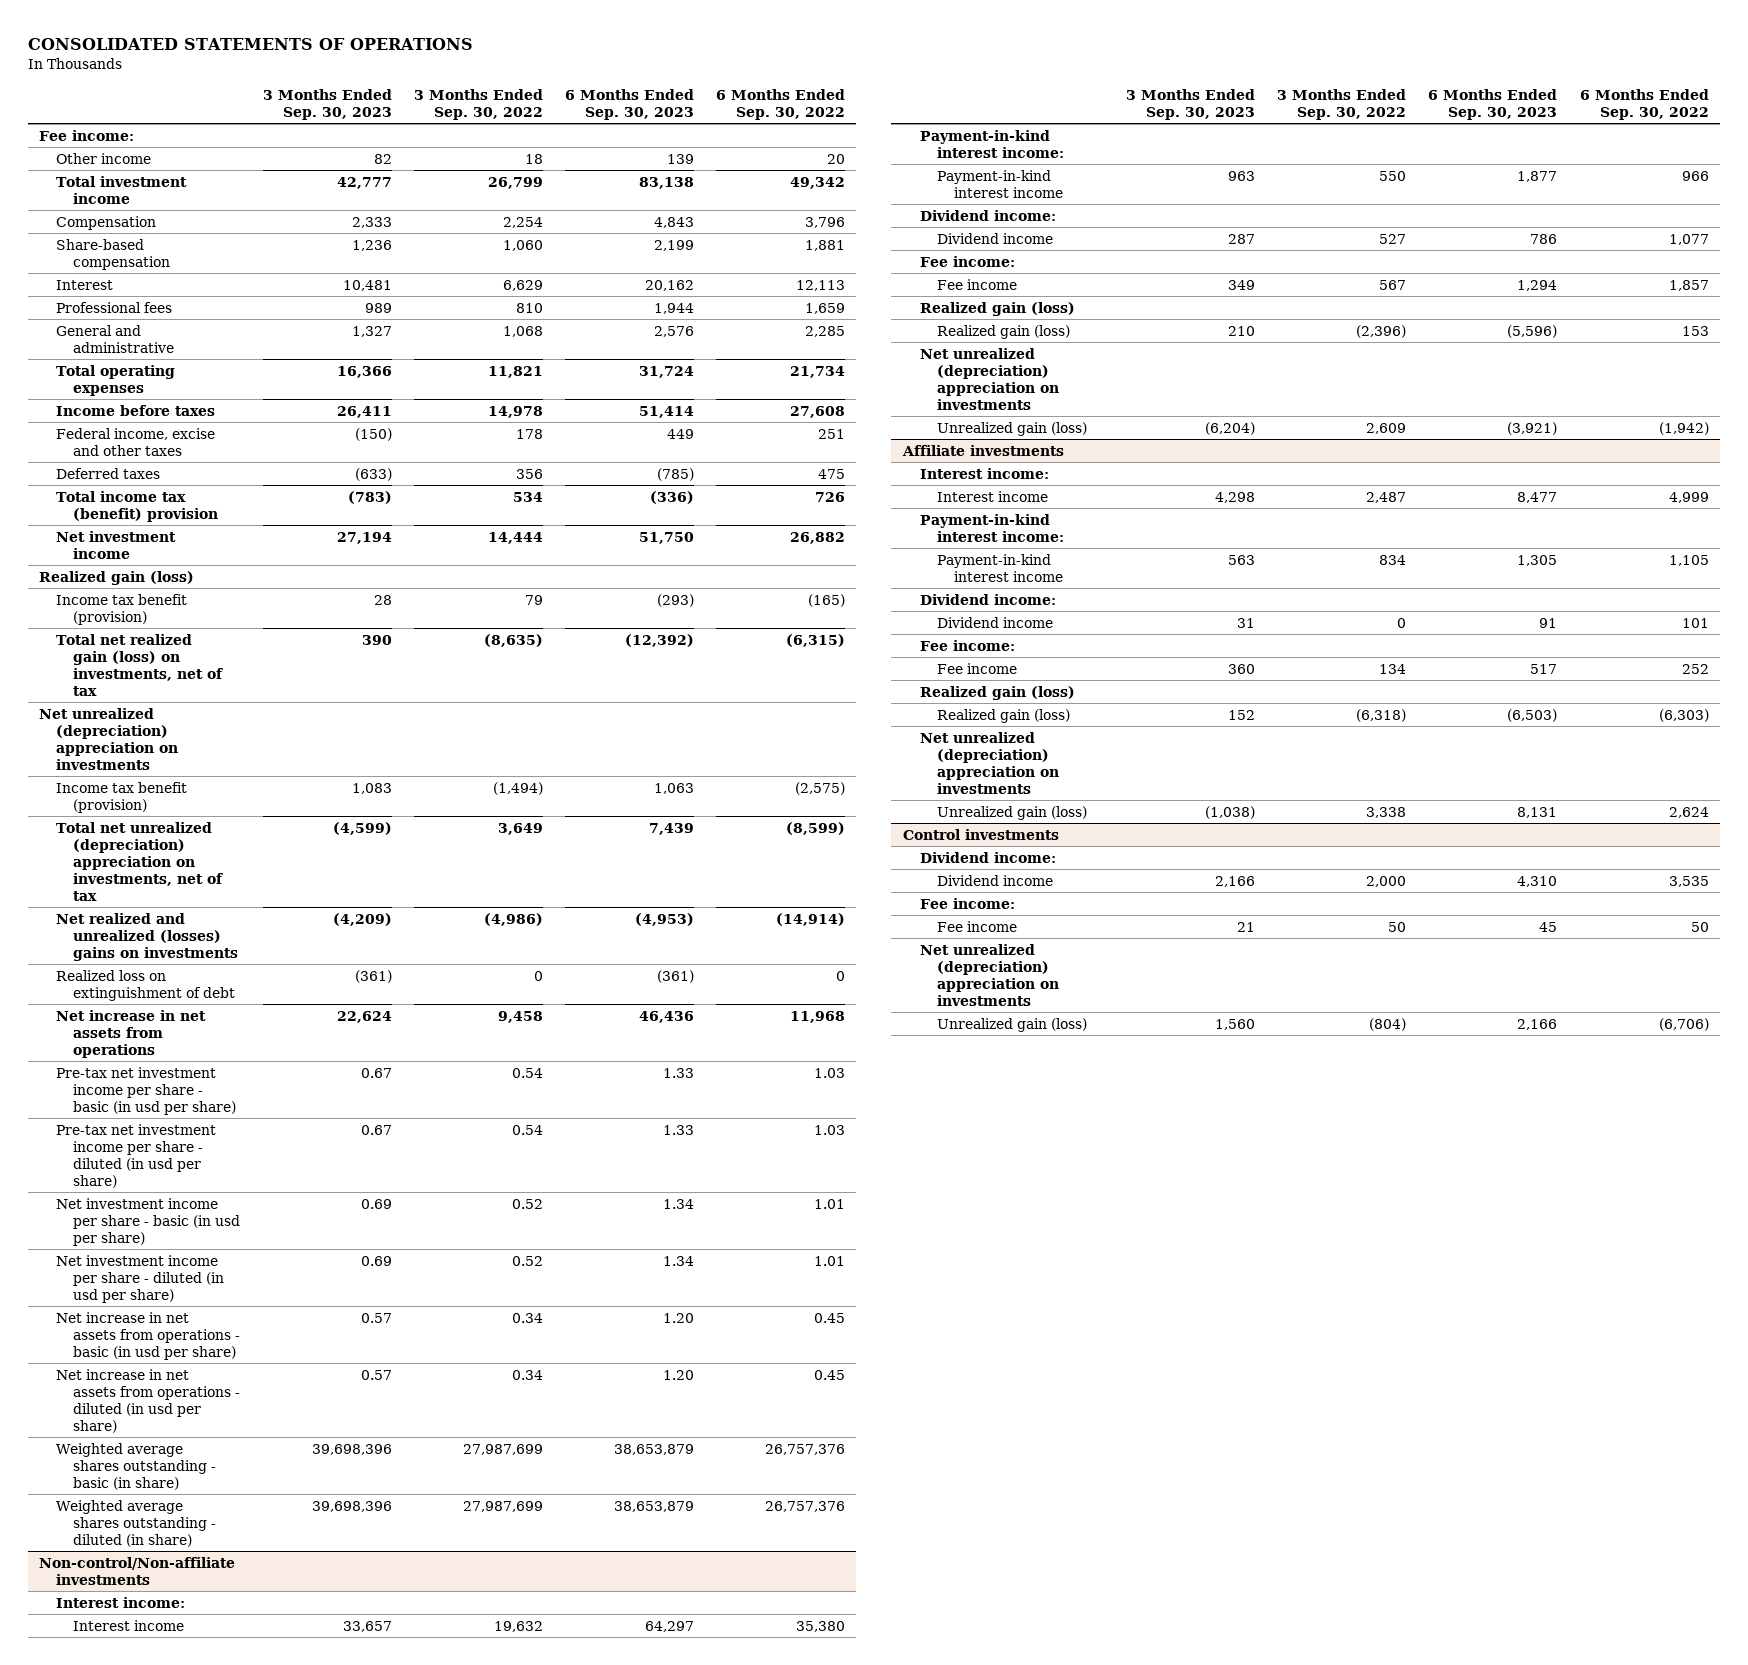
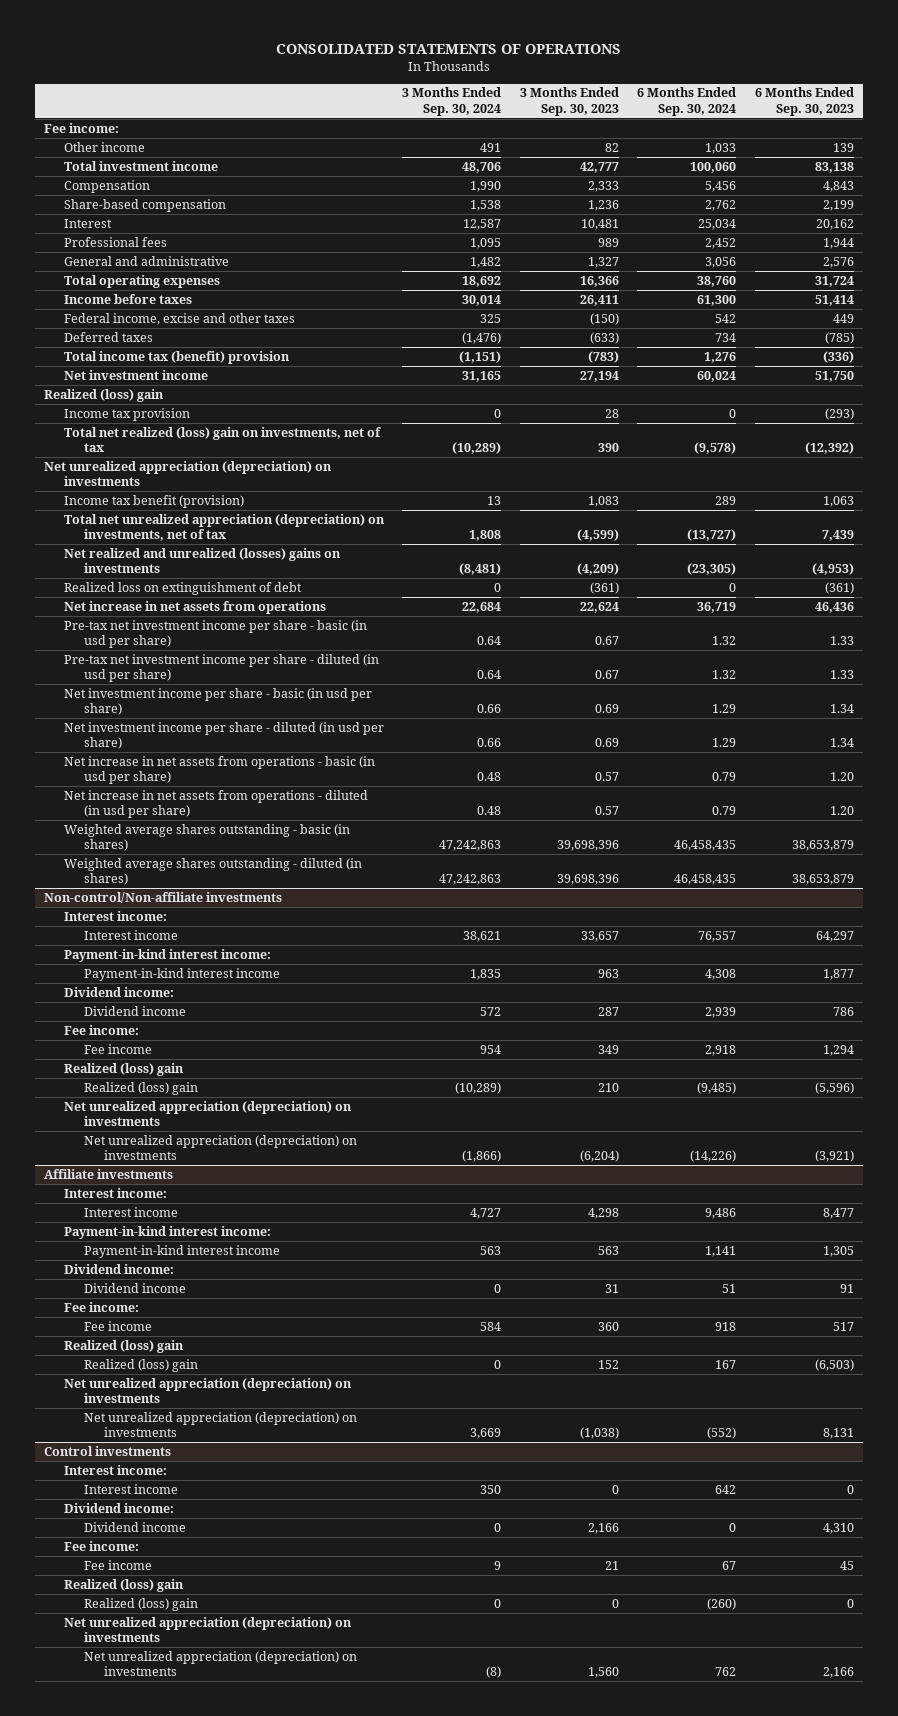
[413,88,543,120] 3 Months Ended Sep. 30, 2022 -> none
[716,88,846,120] 6 Months Ended Sep. 30, 2022 -> none
none -> [402,87,502,117] 3 Months Ended Sep. 30, 2024
none -> [637,87,737,117] 6 Months Ended Sep. 30, 2024
[39,570,195,585] Realized gain (loss) -> [43,388,164,402] Realized (loss) gain
[56,593,188,625] Income tax benefit (provision) -> [63,407,190,421] Income tax provision
[56,633,224,696] Total net realized gain (loss) on investments, net of tax -> [63,426,382,453] Total net realized (loss) gain on investments, net of tax
[39,707,179,770] Net unrealized (depreciation) appreciation on investments -> [43,460,332,487] Net unrealized appreciation (depreciation) on investments
[56,821,224,902] Total net unrealized (depreciation) appreciation on investments, net of tax -> [63,513,385,542] Total net unrealized appreciation (depreciation) on investments, net of tax
[56,1442,217,1490] Weighted average shares outstanding - basic (in share) -> [63,823,350,852] Weighted average shares outstanding - basic (in shares)
[56,1499,217,1547] Weighted average shares outstanding - diluted (in share) -> [63,857,362,886] Weighted average shares outstanding - diluted (in shares)
[919,301,1075,316] Realized gain (loss) -> [63,1062,184,1076] Realized (loss) gain
[936,324,1070,339] Realized gain (loss) -> [83,1081,198,1095] Realized (loss) gain
[919,347,1059,410] Net unrealized (depreciation) appreciation on investments -> [63,1100,352,1127] Net unrealized appreciation (depreciation) on investments
[936,421,1087,436] Unrealized gain (loss) -> [83,1134,357,1161] Net unrealized appreciation (depreciation) on investments
[919,685,1075,700] Realized gain (loss) -> [63,1339,184,1353] Realized (loss) gain
[936,708,1070,723] Realized gain (loss) -> [83,1358,198,1372] Realized (loss) gain
[919,731,1059,794] Net unrealized (depreciation) appreciation on investments -> [63,1377,352,1404] Net unrealized appreciation (depreciation) on investments
[936,805,1087,820] Unrealized gain (loss) -> [83,1411,357,1438] Net unrealized appreciation (depreciation) on investments
none -> [63,1464,167,1475] Interest income:
none -> [83,1483,178,1494] Interest income
none -> [63,1578,184,1592] Realized (loss) gain
none -> [83,1597,198,1611] Realized (loss) gain
[919,943,1059,1006] Net unrealized (depreciation) appreciation on investments -> [63,1616,352,1643] Net unrealized appreciation (depreciation) on investments
[936,1017,1087,1032] Unrealized gain (loss) -> [83,1650,357,1677] Net unrealized appreciation (depreciation) on investments

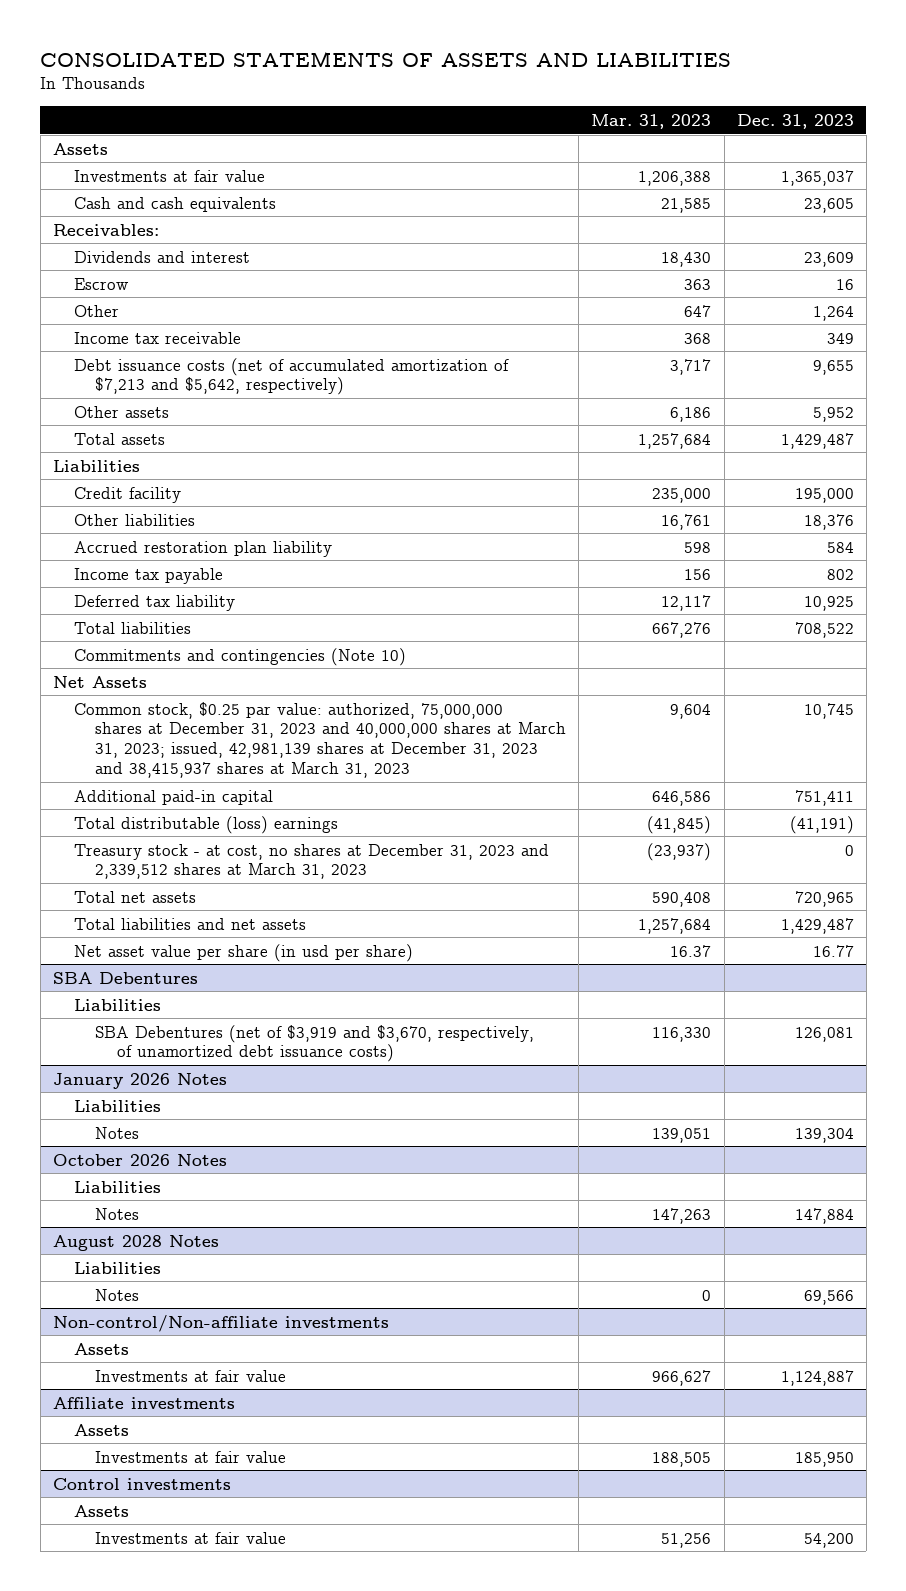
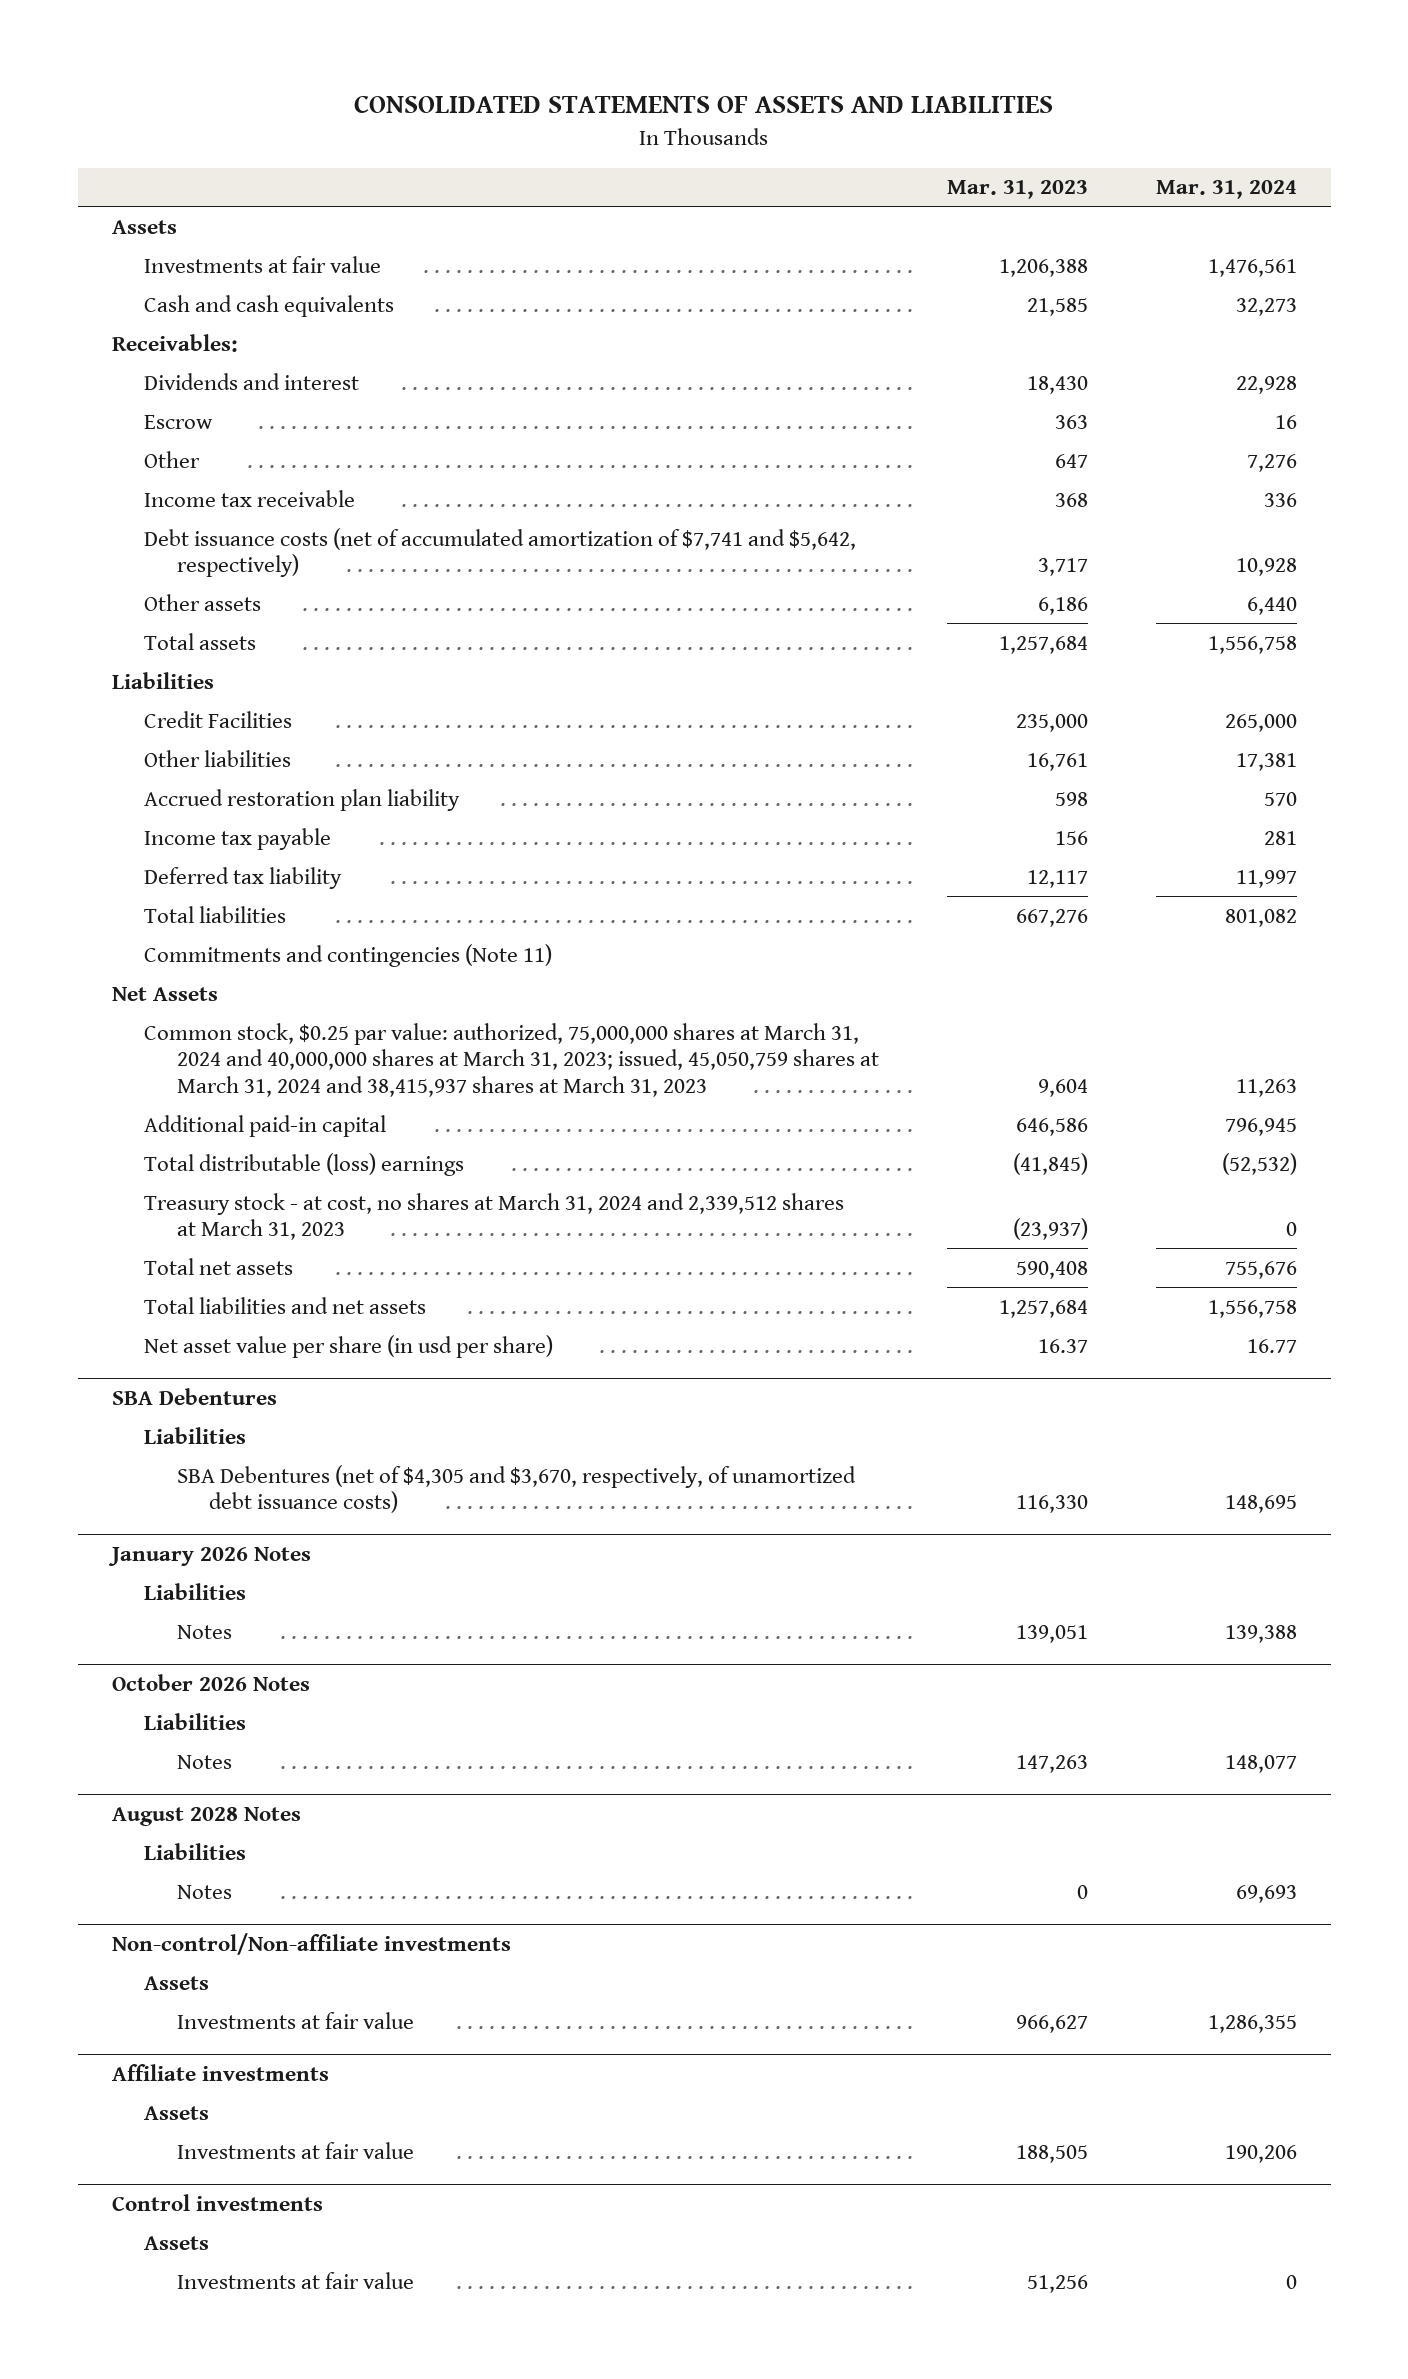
[736,113,854,129] Dec. 31, 2023 -> none
none -> [1155,180,1297,200] Mar. 31, 2024
[74,357,510,396] Debt issuance costs (net of accumulated amortization of $7,213 and $5,642, respectively) -> [144,527,857,578] Debt issuance costs (net of accumulated amortization of $7,741 and $5,642, respectively)
[74,486,182,503] Credit facility -> [144,710,293,728] Credit Facilities
[74,647,407,666] Commitments and contingencies (Note 10) -> [144,943,553,967] Commitments and contingencies (Note 11)
[74,701,567,778] Common stock, $0.25 par value: authorized, 75,000,000 shares at December 31, 2023 and 40,000,000 shares at March 31, 2023; issued, 42,981,139 shares at December 31, 2023 and 38,415,937 shares at March 31, 2023 -> [144,1022,879,1097] Common stock, $0.25 par value: authorized, 75,000,000 shares at March 31, 2024 and 40,000,000 shares at March 31, 2023; issued, 45,050,759 shares at March 31, 2024 and 38,415,937 shares at March 31, 2023
[74,843,550,880] Treasury stock - at cost, no shares at December 31, 2023 and 2,339,512 shares at March 31, 2023 -> [144,1192,845,1241] Treasury stock - at cost, no shares at March 31, 2024 and 2,339,512 shares at March 31, 2023
[95,1024,535,1063] SBA Debentures (net of $3,919 and $3,670, respectively, of unamortized debt issuance costs) -> [176,1464,856,1514] SBA Debentures (net of $4,305 and $3,670, respectively, of unamortized debt issuance costs)

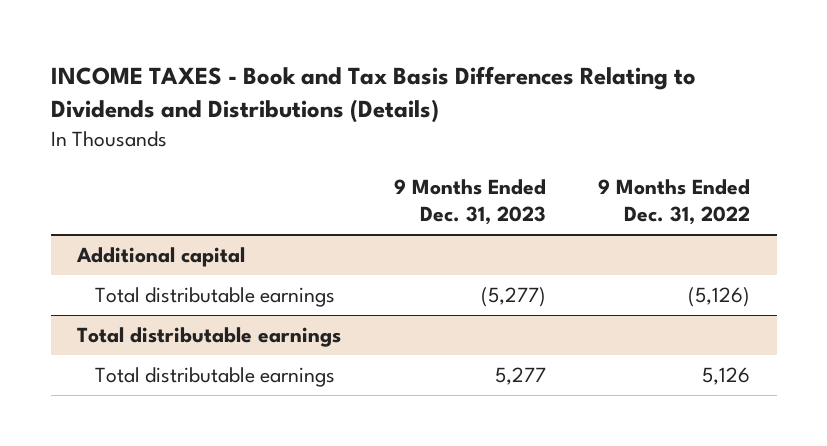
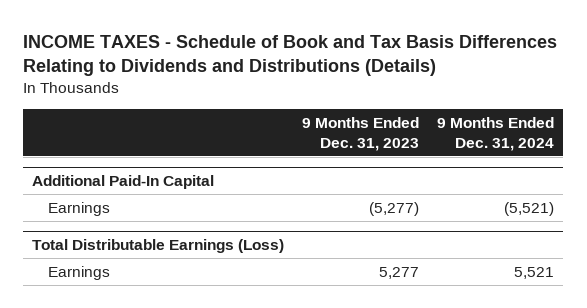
[50,65,696,123] INCOME TAXES - Book and Tax Basis Differences Relating to Dividends and Distributions (Details) -> [23,34,558,76] INCOME TAXES - Schedule of Book and Tax Basis Differences Relating to Dividends and Distributions (Details)
[598,179,751,226] 9 Months Ended Dec. 31, 2022 -> none
none -> [437,116,555,151] 9 Months Ended Dec. 31, 2024
[76,247,246,268] Additional capital -> [32,175,215,190] Additional Paid-In Capital
[95,287,336,308] Total distributable earnings -> [47,202,110,217] Earnings
[77,327,342,348] Total distributable earnings -> [32,239,285,254] Total Distributable Earnings (Loss)
[95,367,336,388] Total distributable earnings -> [47,266,110,281] Earnings

